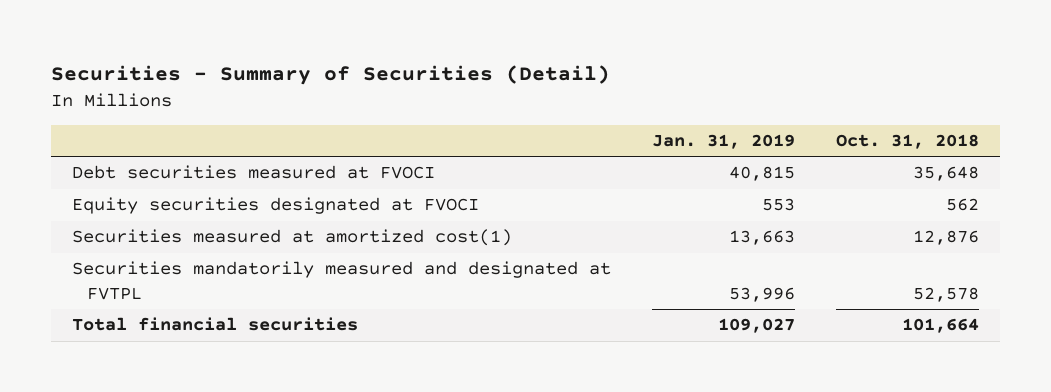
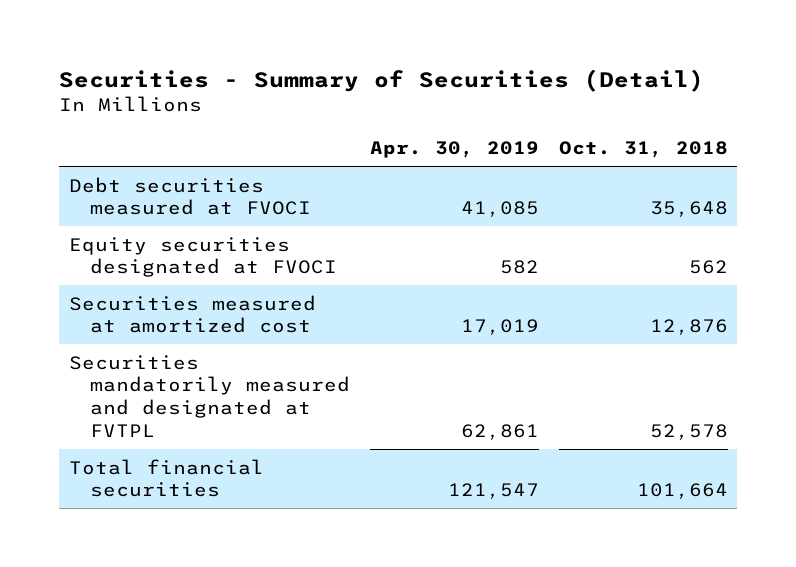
[652,134,796,150] Jan. 31, 2019 -> none
none -> [369,141,539,159] Apr. 30, 2019
[71,229,512,247] Securities measured at amortized cost(1) -> [68,294,316,334] Securities measured at amortized cost

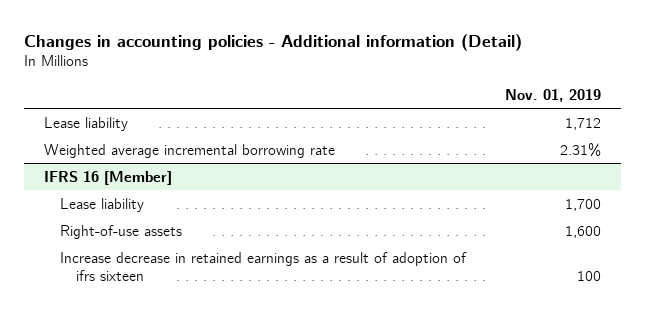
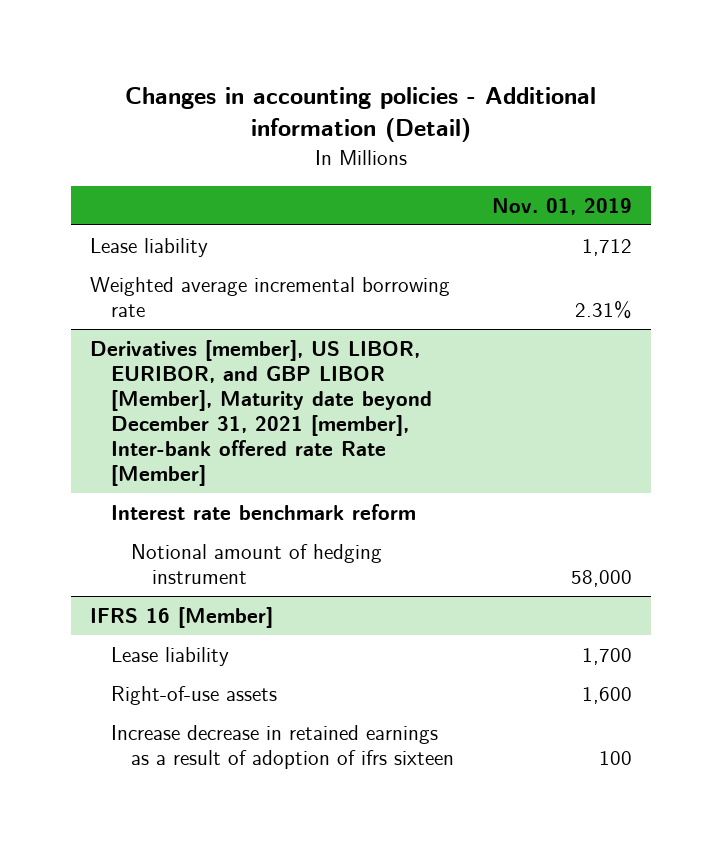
none -> [89,339,432,487] Derivatives [member], US LIBOR, EURIBOR, and GBP LIBOR [Member], Maturity date beyond December 31, 2021 [member], Inter-bank offered rate Rate [Member]
none -> [110,503,416,520] Interest rate benchmark reform
none -> [131,543,383,584] Notional amount of hedging instrument

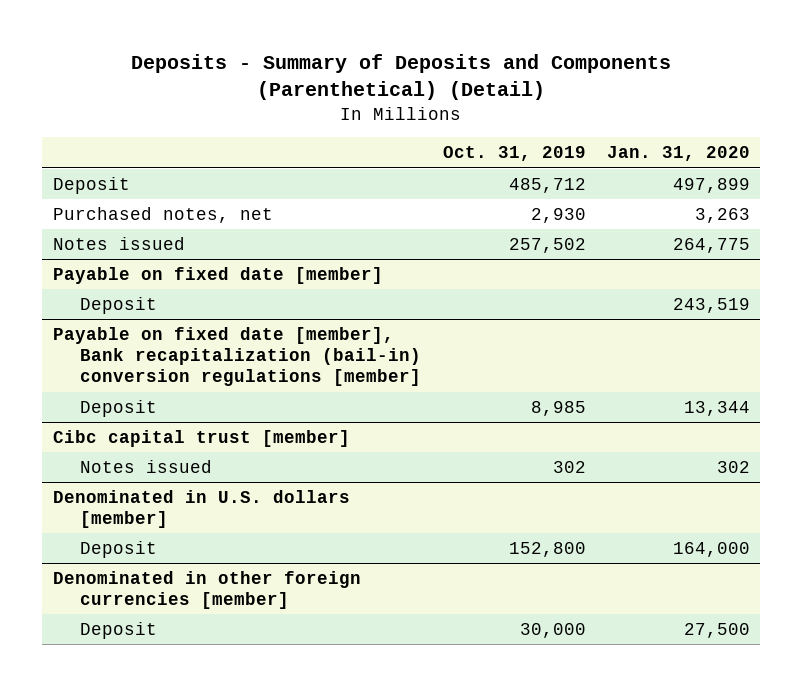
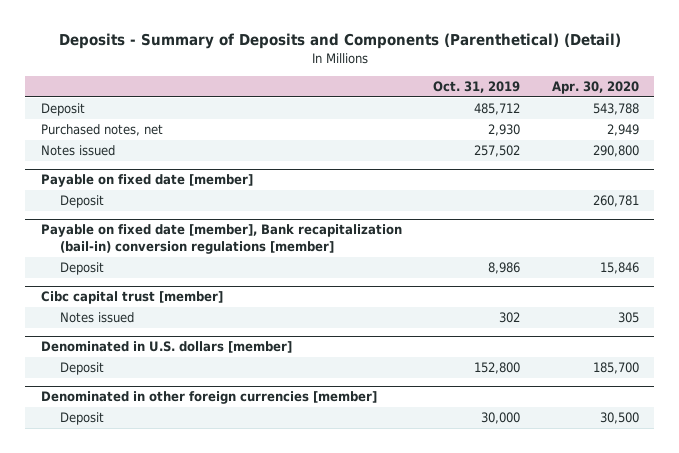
[606,146,750,162] Jan. 31, 2020 -> none
none -> [551,81,639,95] Apr. 30, 2020
[530,400,586,416] 8,985 -> [488,262,521,275] 8,986

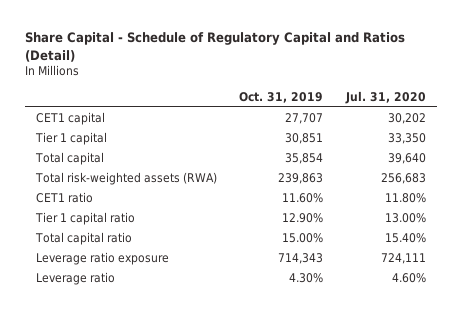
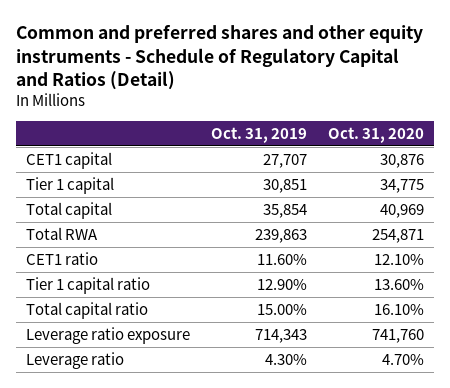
[24,32,405,62] Share Capital - Schedule of Regulatory Capital and Ratios (Detail) -> [15,24,423,91] Common and preferred shares and other equity instruments - Schedule of Regulatory Capital and Ratios (Detail)
[345,90,427,104] Jul. 31, 2020 -> none
none -> [327,127,424,144] Oct. 31, 2020
[34,172,217,186] Total risk-weighted assets (RWA) -> [26,226,99,240] Total RWA

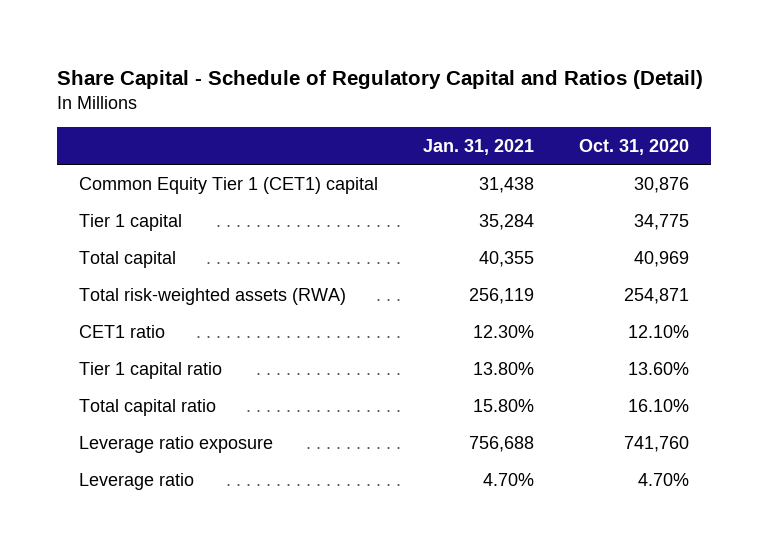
[15,24,423,91] Common and preferred shares and other equity instruments - Schedule of Regulatory Capital and Ratios (Detail) -> [56,69,703,89] Share Capital - Schedule of Regulatory Capital and Ratios (Detail)
[210,127,307,144] Oct. 31, 2019 -> none
none -> [423,138,535,155] Jan. 31, 2021
[26,151,113,169] CET1 capital -> [79,176,379,194] Common Equity Tier 1 (CET1) capital
[26,226,99,240] Total RWA -> [79,287,347,305] Total risk-weighted assets (RWA)

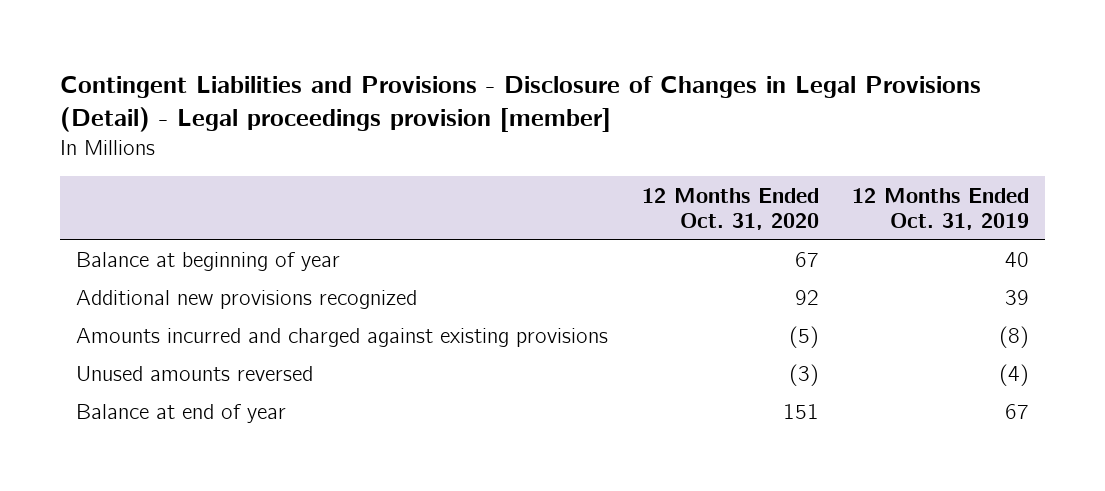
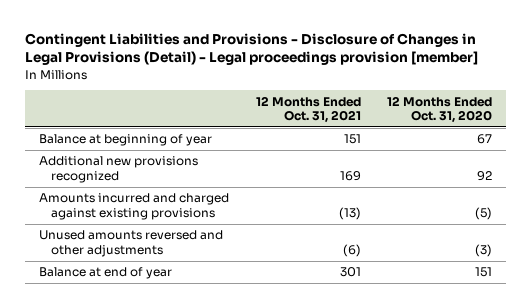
[851,187,1029,231] 12 Months Ended Oct. 31, 2019 -> none
none -> [255,95,361,124] 12 Months Ended Oct. 31, 2021
[76,366,314,382] Unused amounts reversed -> [38,230,223,257] Unused amounts reversed and other adjustments

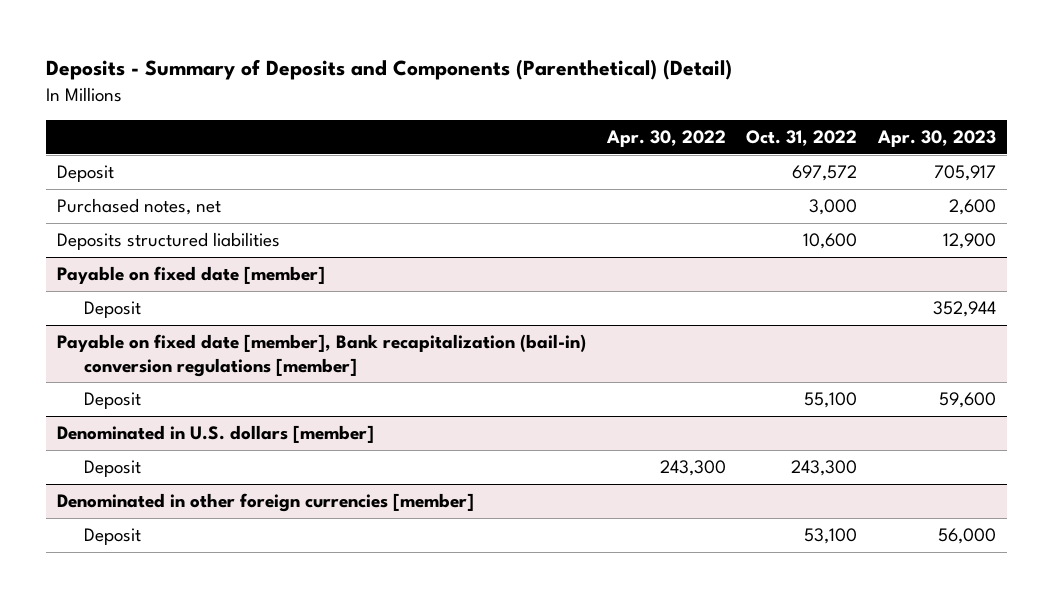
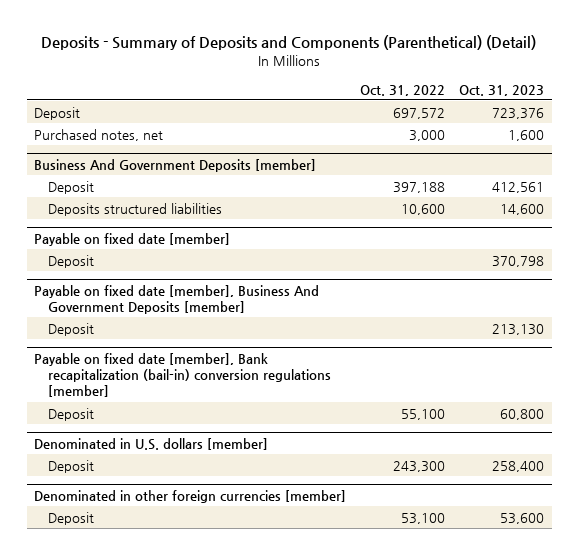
[605,129,726,147] Apr. 30, 2022 -> none
[877,129,997,147] Apr. 30, 2023 -> none
none -> [459,84,545,96] Oct. 31, 2023
none -> [33,158,316,172] Business And Government Deposits [member]
none -> [48,180,95,194] Deposit
none -> [33,284,319,314] Payable on fixed date [member], Business And Government Deposits [member]
none -> [48,322,95,336] Deposit

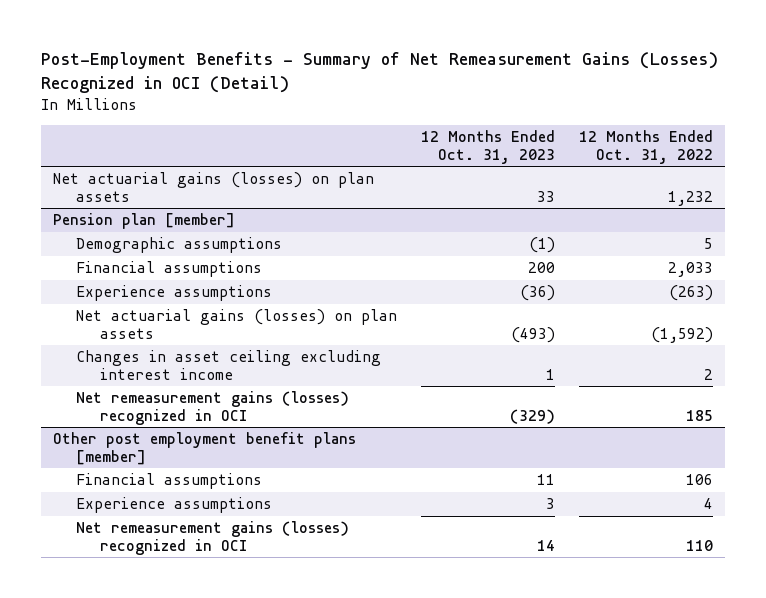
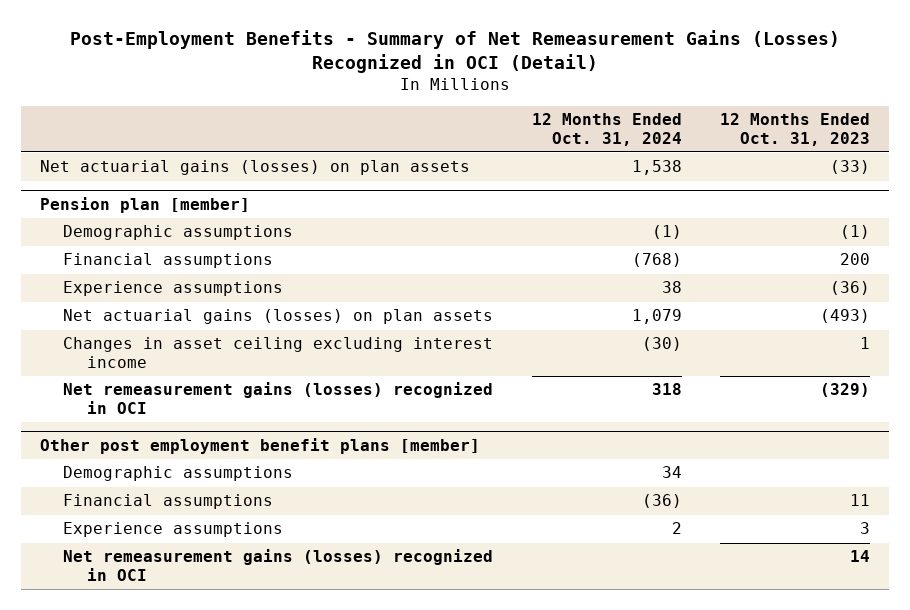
[579,130,714,164] 12 Months Ended Oct. 31, 2022 -> none
none -> [531,113,682,146] 12 Months Ended Oct. 31, 2024
[537,190,556,202] 33 -> [829,160,870,175] (33)
none -> [63,466,294,482] Demographic assumptions

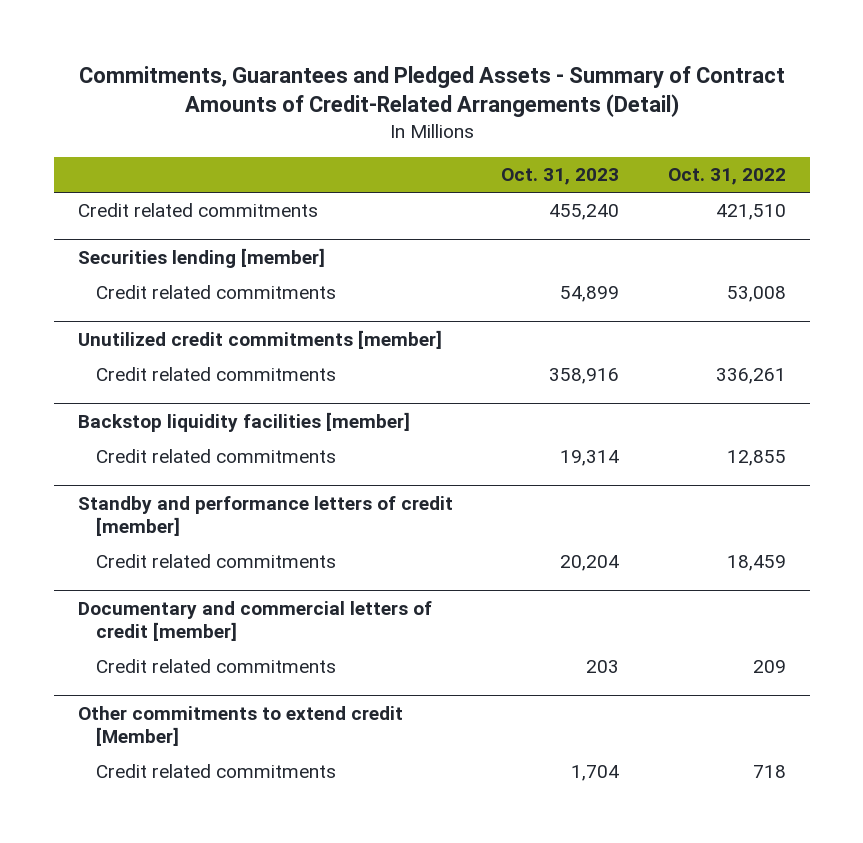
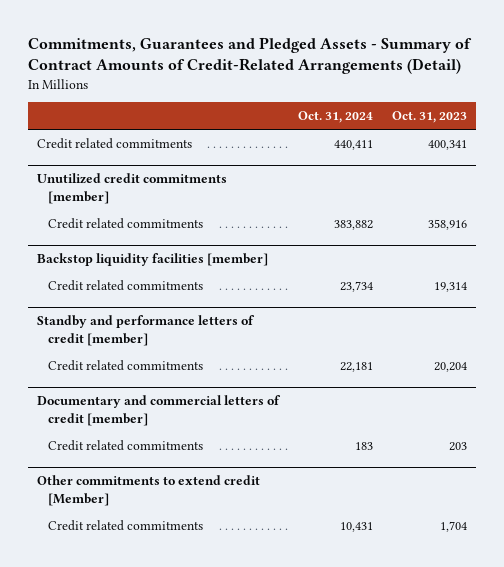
[667,168,786,186] Oct. 31, 2022 -> none
none -> [297,111,373,124] Oct. 31, 2024
[77,247,325,268] Securities lending [member] -> none
[96,285,337,300] Credit related commitments -> none
[549,204,620,221] 455,240 -> [427,139,467,150] 400,341

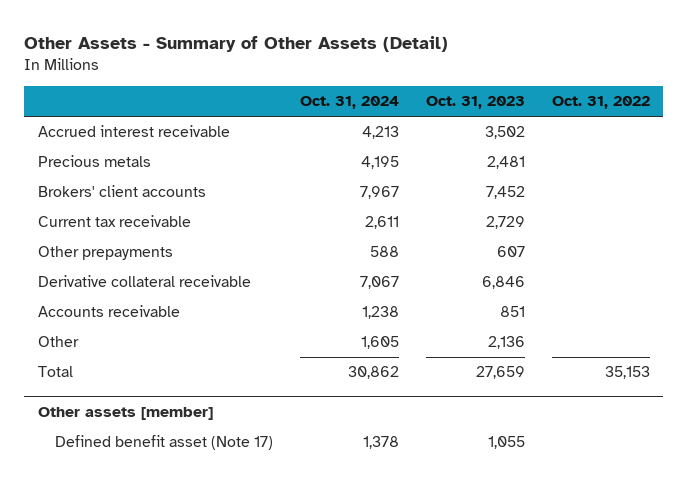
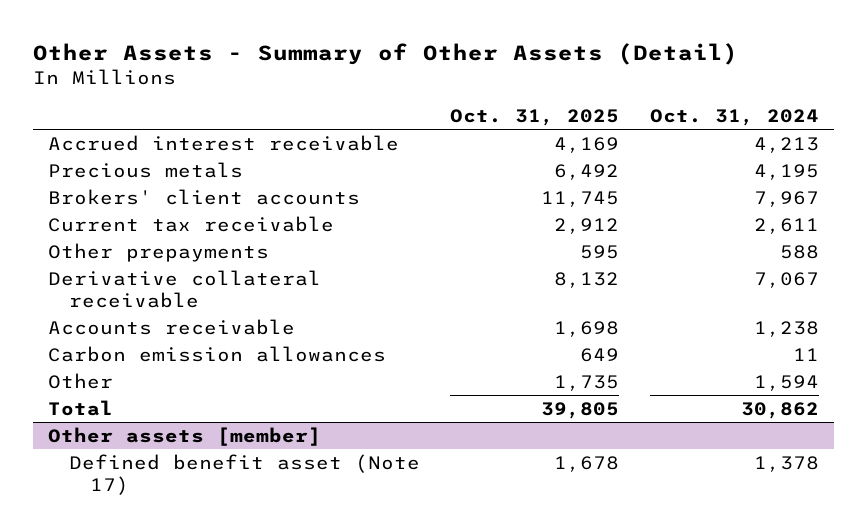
[425,96,525,110] Oct. 31, 2023 -> none
[551,96,650,110] Oct. 31, 2022 -> none
none -> [450,108,620,126] Oct. 31, 2025
none -> [47,345,386,362] Carbon emission allowances
[360,336,399,350] 1,605 -> [753,374,819,391] 1,594

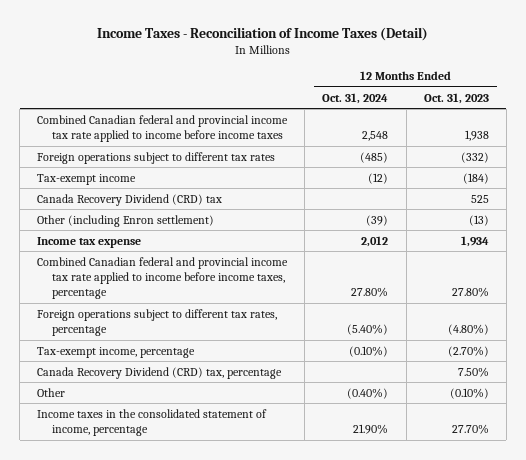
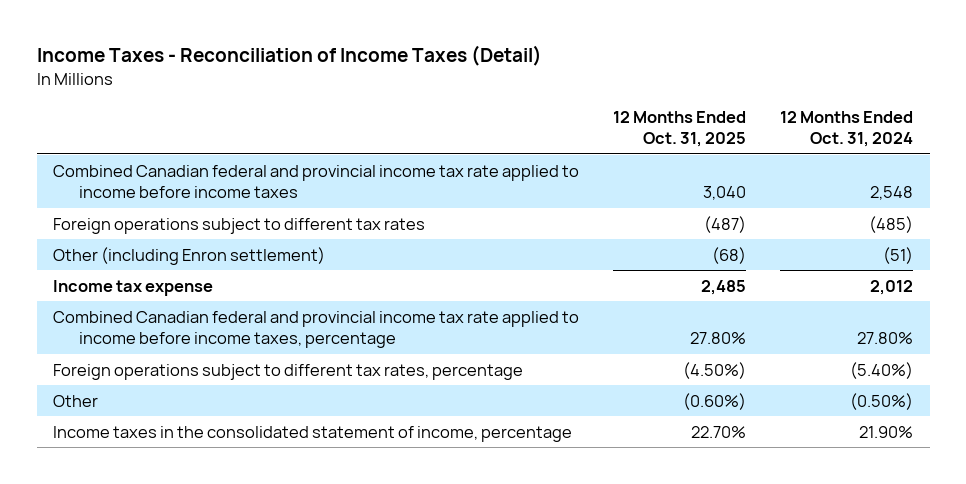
[423,92,489,104] Oct. 31, 2023 -> none
none -> [613,110,747,148] 12 Months Ended Oct. 31, 2025
[37,173,137,185] Tax-exempt income -> none
[37,193,223,206] Canada Recovery Dividend (CRD) tax -> none
[366,214,389,226] (39) -> [882,246,913,264] (51)
[37,346,196,358] Tax-exempt income, percentage -> none
[37,366,283,379] Canada Recovery Dividend (CRD) tax, percentage -> none
[347,387,389,399] (0.40%) -> [849,392,913,410] (0.50%)

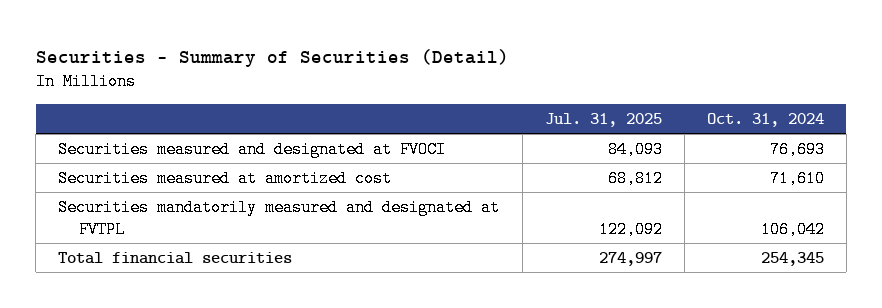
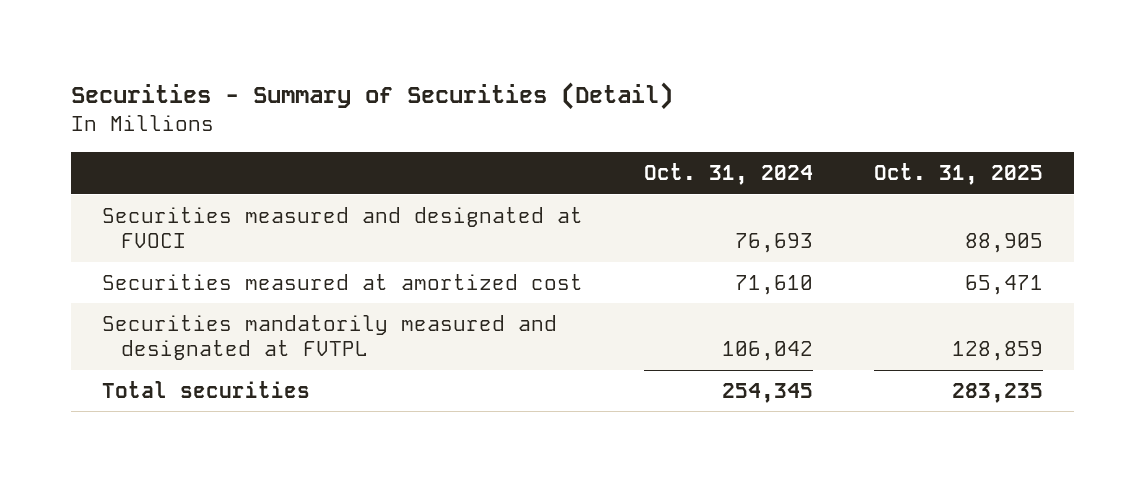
[544,112,662,127] Jul. 31, 2025 -> none
none -> [874,163,1044,186] Oct. 31, 2025
[58,252,293,265] Total financial securities -> [101,380,310,398] Total securities

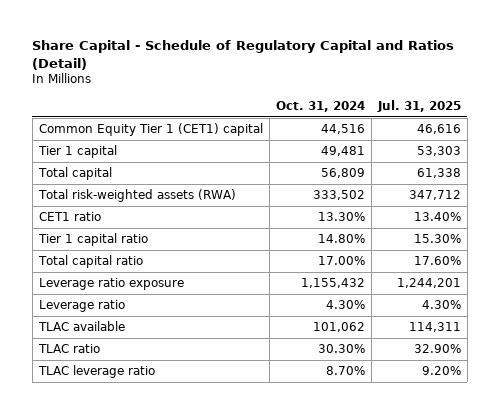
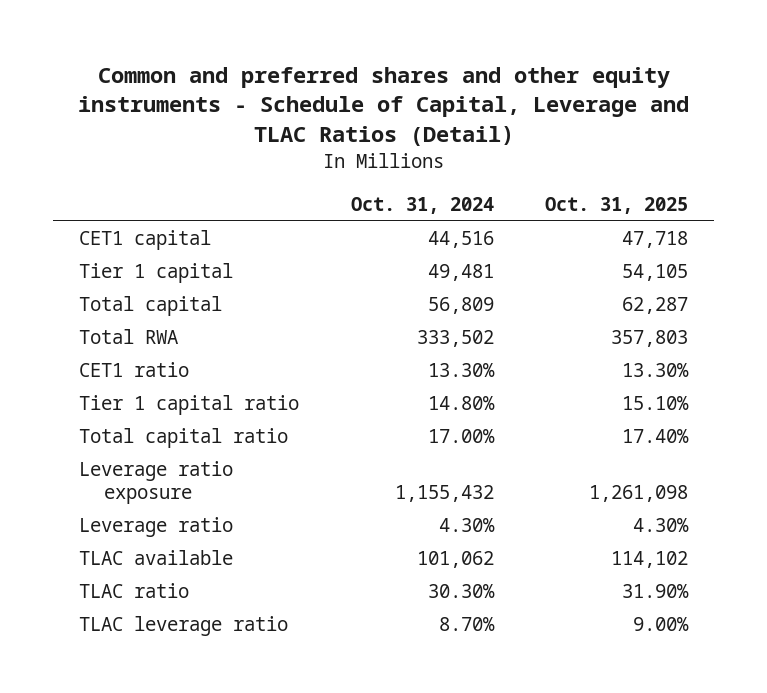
[32,40,455,70] Share Capital - Schedule of Regulatory Capital and Ratios (Detail) -> [77,66,689,147] Common and preferred shares and other equity instruments - Schedule of Capital, Leverage and TLAC Ratios (Detail)
[376,99,461,112] Jul. 31, 2025 -> none
none -> [545,196,689,214] Oct. 31, 2025
[38,123,263,137] Common Equity Tier 1 (CET1) capital -> [78,229,211,250] CET1 capital
[37,189,236,203] Total risk-weighted assets (RWA) -> [78,328,179,344] Total RWA

